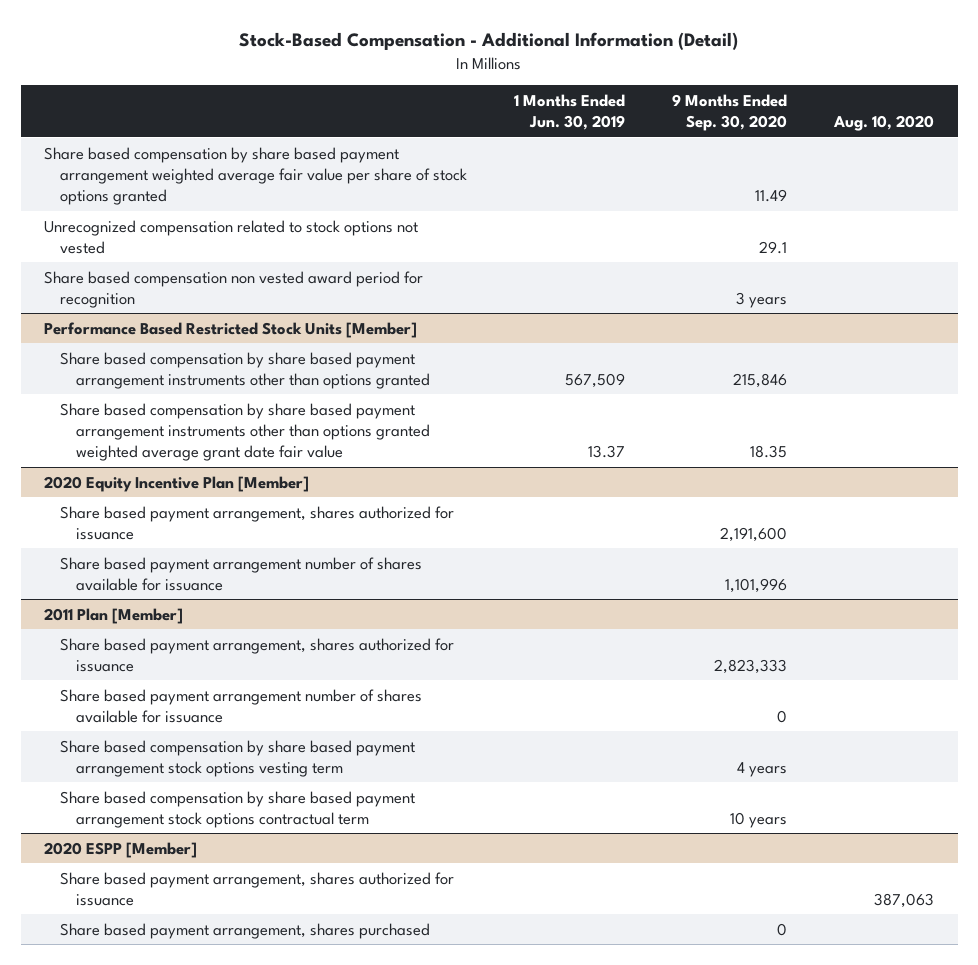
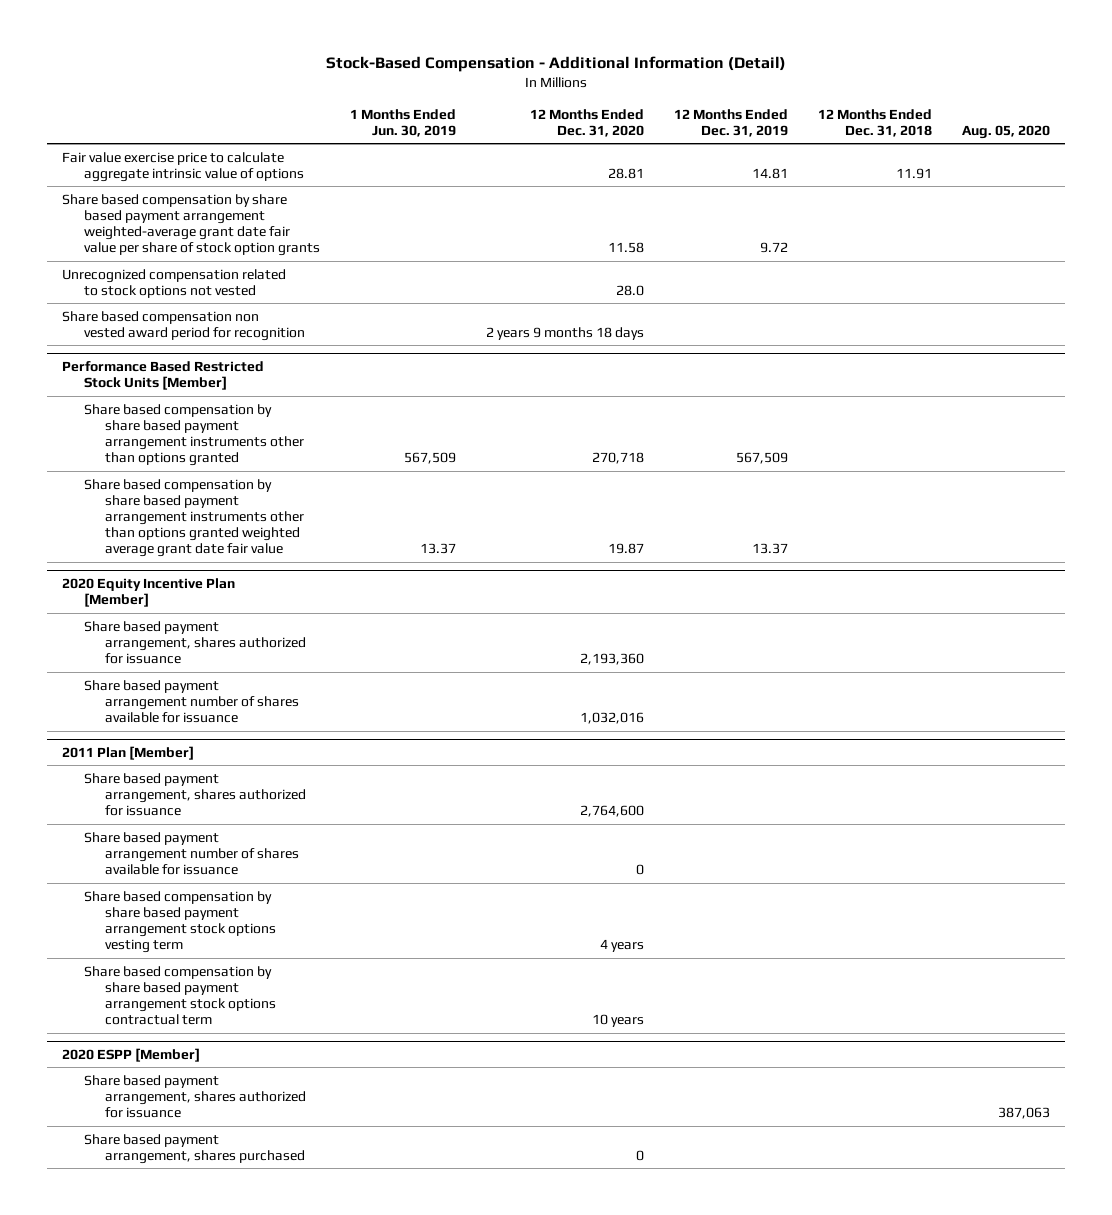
[672,93,788,131] 9 Months Ended Sep. 30, 2020 -> none
[833,114,935,131] Aug. 10, 2020 -> none
none -> [529,108,644,137] 12 Months Ended Dec. 31, 2020
none -> [673,108,788,137] 12 Months Ended Dec. 31, 2019
none -> [818,108,933,137] 12 Months Ended Dec. 31, 2018
none -> [962,124,1051,139] Aug. 05, 2020
none -> [61,151,304,182] Fair value exercise price to calculate aggregate intrinsic value of options
[44,146,468,206] Share based compensation by share based payment arrangement weighted average fair value per share of stock options granted -> [61,193,320,257] Share based compensation by share based payment arrangement weighted-average grant date fair value per share of stock option grants

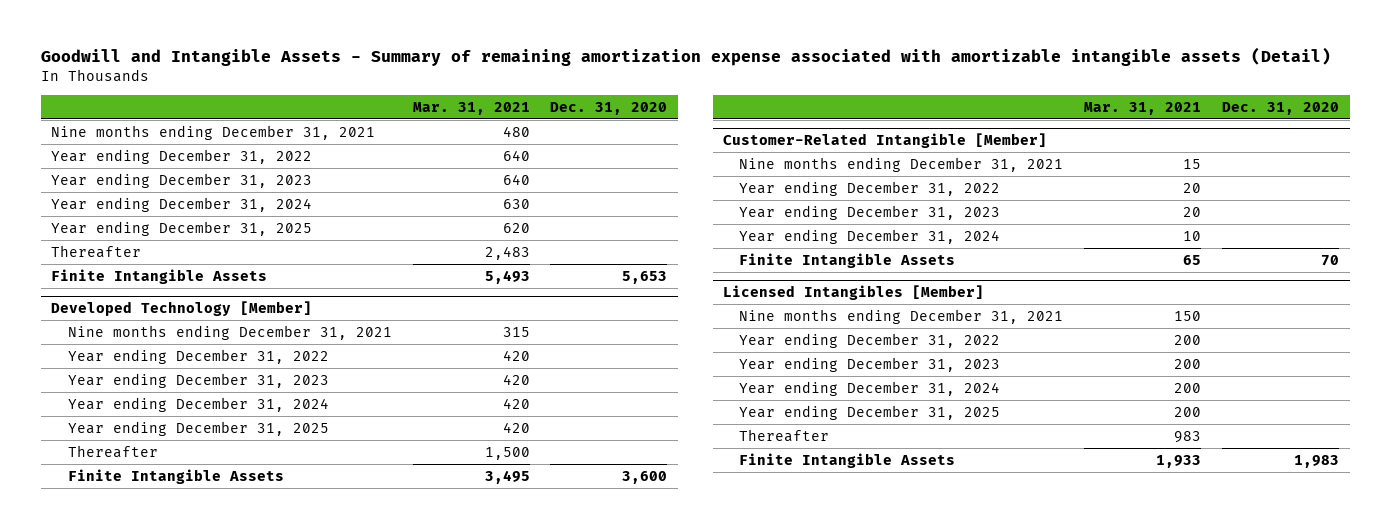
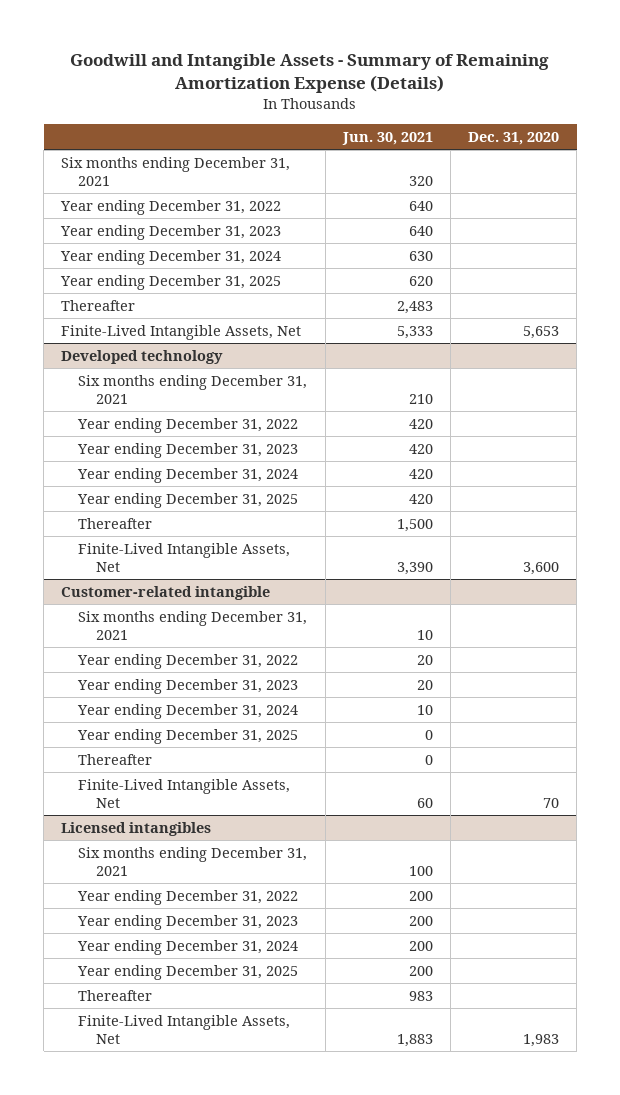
[40,47,1331,67] Goodwill and Intangible Assets - Summary of remaining amortization expense associated with amortizable intangible assets (Detail) -> [70,54,550,94] Goodwill and Intangible Assets - Summary of Remaining Amortization Expense (Details)
[412,101,530,115] Mar. 31, 2021 -> none
none -> [341,131,433,145] Jun. 30, 2021
[51,124,376,140] Nine months ending December 31, 2021 -> [61,157,291,186] Six months ending December 31, 2021
[51,268,268,284] Finite Intangible Assets -> [61,325,302,341] Finite-Lived Intangible Assets, Net
[51,301,313,317] Developed Technology [Member] -> [61,350,224,365] Developed technology
[67,324,392,340] Nine months ending December 31, 2021 -> [78,375,308,404] Six months ending December 31, 2021
[67,468,284,484] Finite Intangible Assets -> [78,543,291,572] Finite-Lived Intangible Assets, Net
[723,133,1048,149] Customer-Related Intangible [Member] -> [61,586,271,601] Customer-related intangible
[739,156,1064,172] Nine months ending December 31, 2021 -> [78,611,308,640] Six months ending December 31, 2021
none -> [77,729,299,745] Year ending December 31, 2025
none -> [78,754,153,766] Thereafter
[739,252,956,268] Finite Intangible Assets -> [78,779,291,808] Finite-Lived Intangible Assets, Net
[723,285,985,301] Licensed Intangibles [Member] -> [61,822,212,837] Licensed intangibles
[739,308,1064,324] Nine months ending December 31, 2021 -> [78,847,308,876] Six months ending December 31, 2021
[739,452,956,468] Finite Intangible Assets -> [78,1015,291,1044] Finite-Lived Intangible Assets, Net

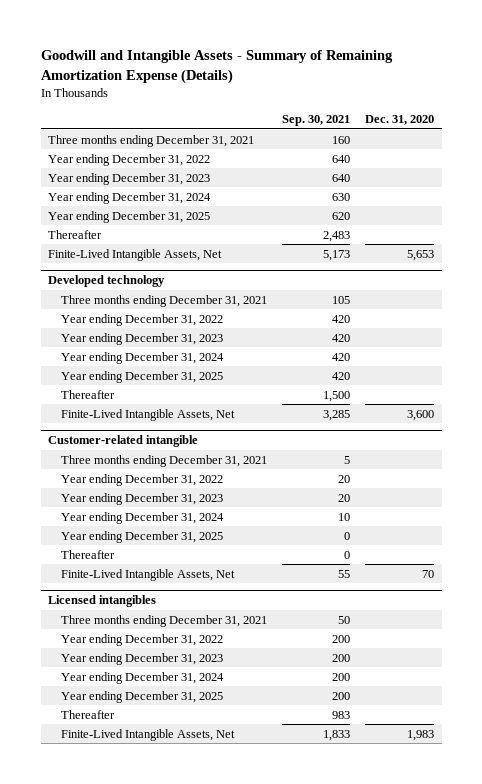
[341,131,433,145] Jun. 30, 2021 -> none
none -> [281,115,350,127] Sep. 30, 2021
[61,157,291,186] Six months ending December 31, 2021 -> [48,134,255,147] Three months ending December 31, 2021
[78,375,308,404] Six months ending December 31, 2021 -> [60,294,267,307] Three months ending December 31, 2021
[78,611,308,640] Six months ending December 31, 2021 -> [60,454,267,467] Three months ending December 31, 2021
[78,847,308,876] Six months ending December 31, 2021 -> [60,614,267,627] Three months ending December 31, 2021

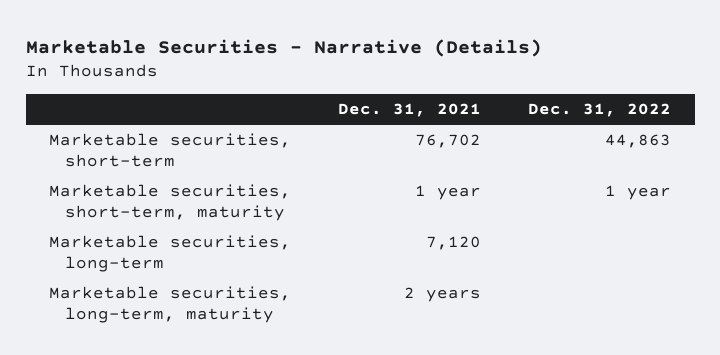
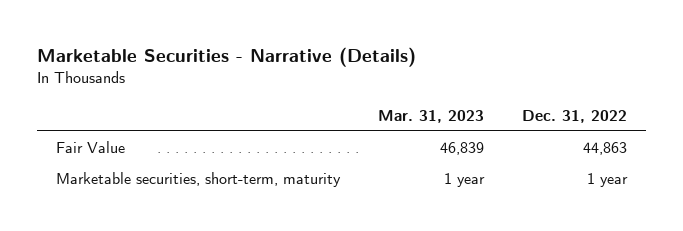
[338,103,482,118] Dec. 31, 2021 -> none
none -> [377,109,484,123] Mar. 31, 2023
[49,133,292,167] Marketable securities, short-term -> [55,141,125,154] Fair Value
[49,235,292,272] Marketable securities, long-term -> none
[49,286,292,323] Marketable securities, long-term, maturity -> none

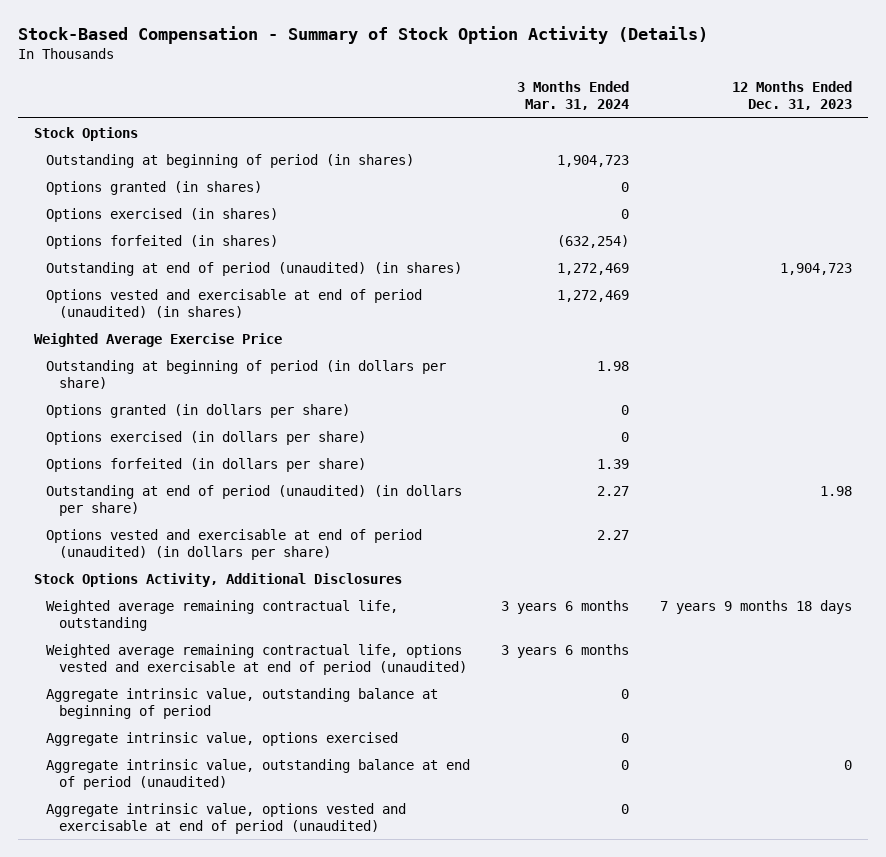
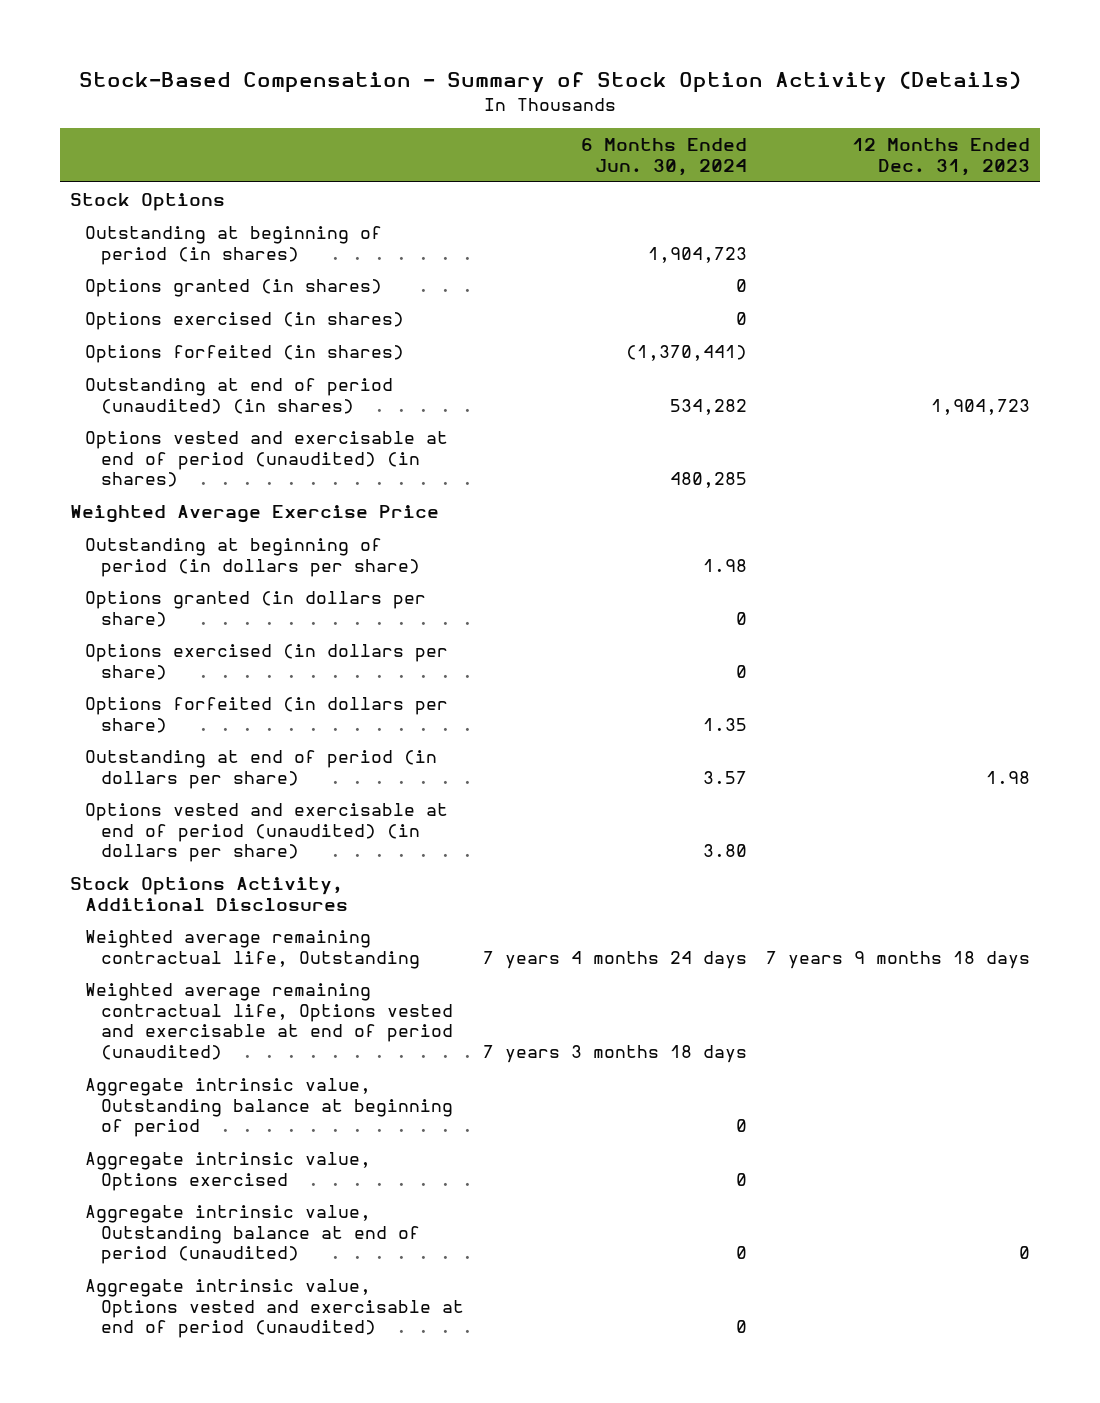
[517,80,630,111] 3 Months Ended Mar. 31, 2024 -> none
none -> [581,138,748,176] 6 Months Ended Jun. 30, 2024
[46,484,463,517] Outstanding at end of period (unaudited) (in dollars per share) -> [85,750,438,789] Outstanding at end of period (in dollars per share)
[46,599,399,632] Weighted average remaining contractual life, outstanding -> [85,930,420,969] Weighted average remaining contractual life, Outstanding
[46,643,467,676] Weighted average remaining contractual life, options vested and exercisable at end of period (unaudited) -> [85,983,453,1060] Weighted average remaining contractual life, Options vested and exercisable at end of period (unaudited)
[46,687,439,720] Aggregate intrinsic value, outstanding balance at beginning of period -> [85,1078,453,1138] Aggregate intrinsic value, Outstanding balance at beginning of period
[46,731,399,746] Aggregate intrinsic value, options exercised -> [85,1152,372,1191] Aggregate intrinsic value, Options exercised
[46,758,471,791] Aggregate intrinsic value, outstanding balance at end of period (unaudited) -> [85,1205,420,1265] Aggregate intrinsic value, Outstanding balance at end of period (unaudited)
[46,802,407,835] Aggregate intrinsic value, options vested and exercisable at end of period (unaudited) -> [85,1279,464,1339] Aggregate intrinsic value, Options vested and exercisable at end of period (unaudited)

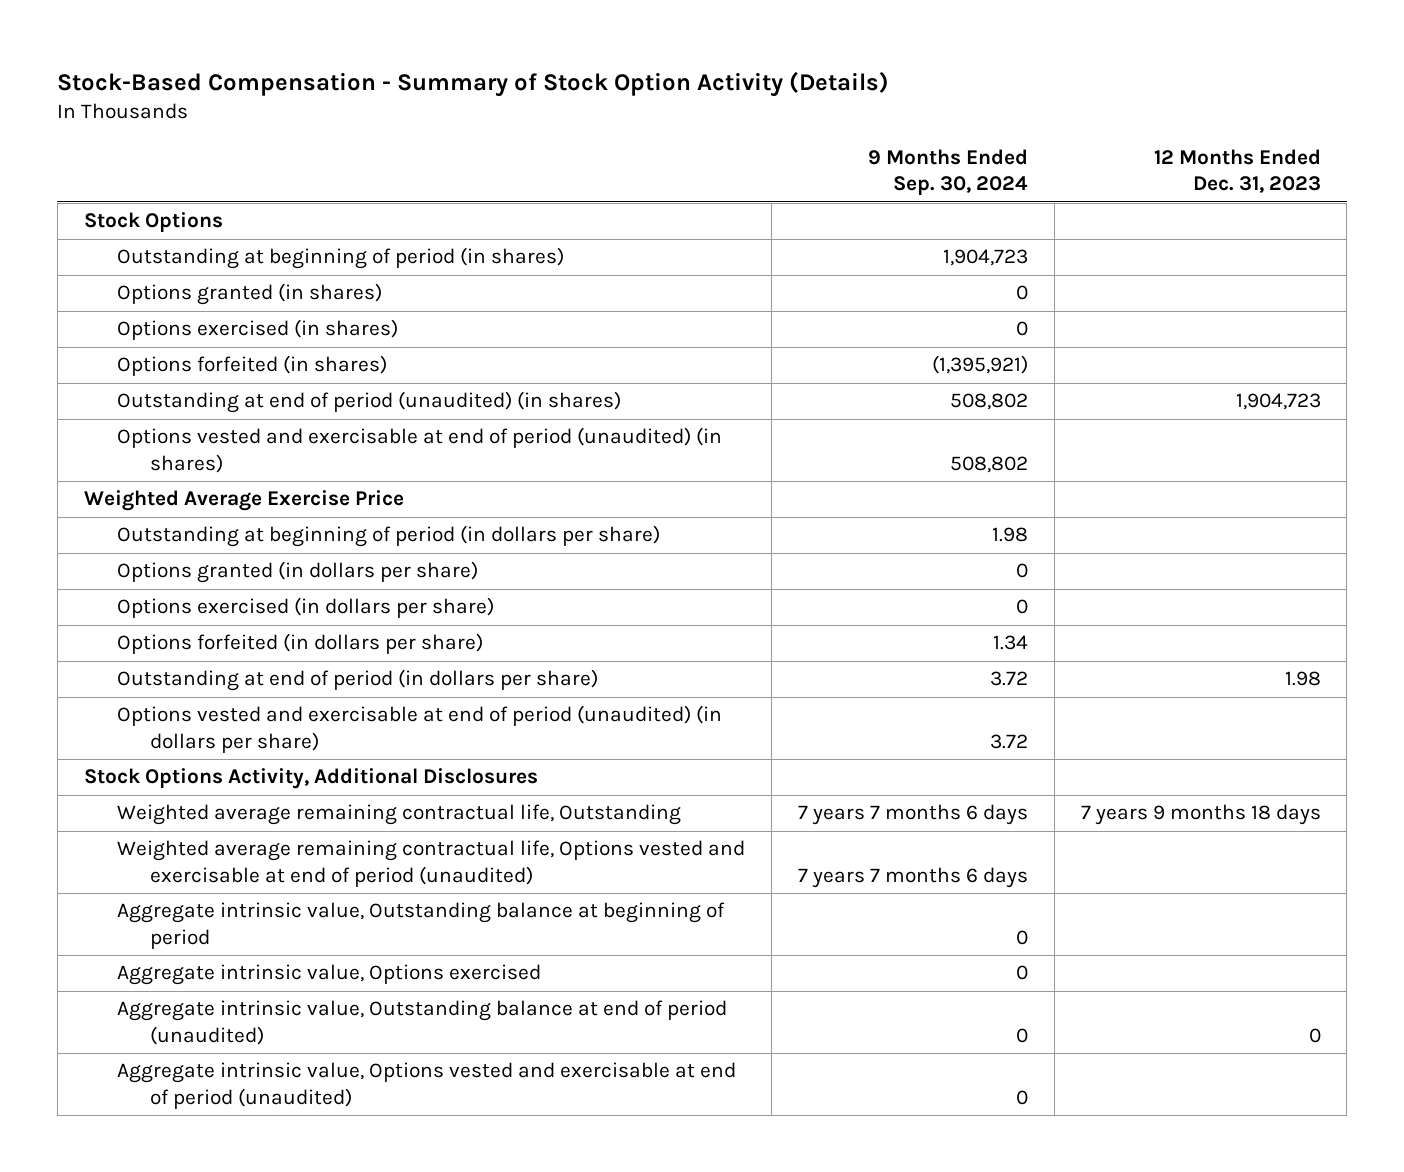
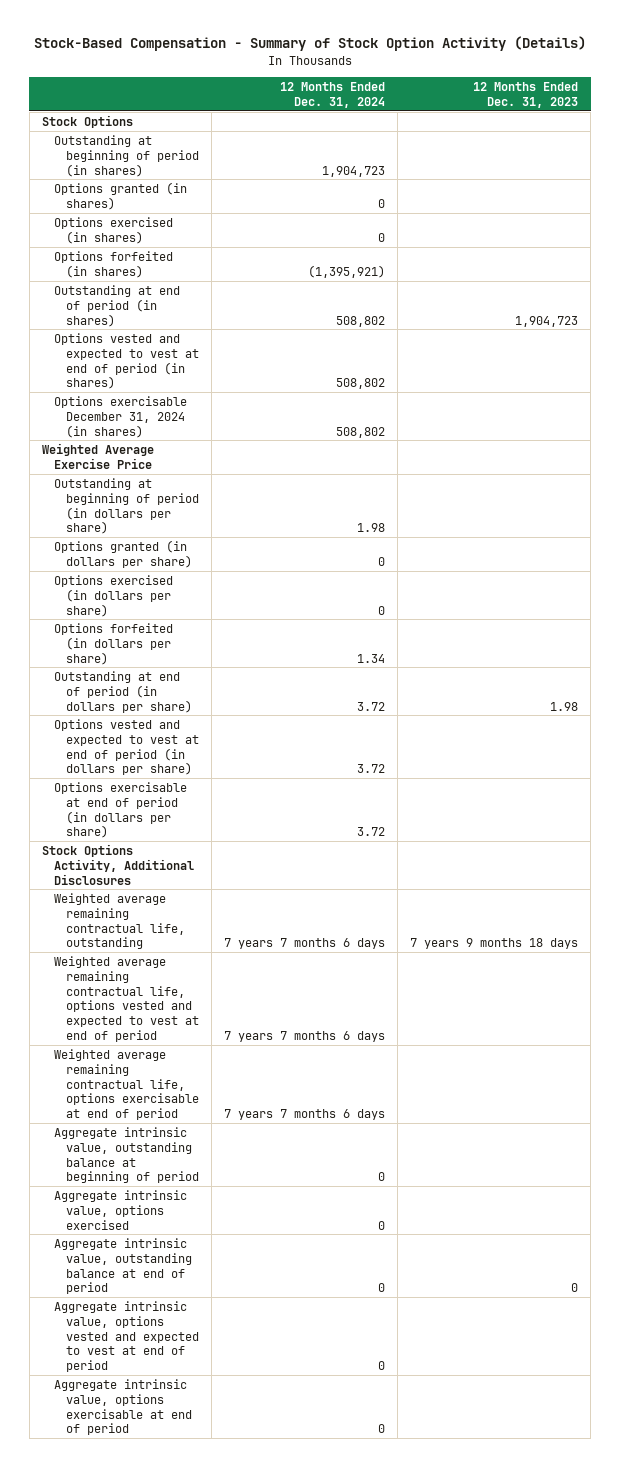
[867,148,1028,196] 9 Months Ended Sep. 30, 2024 -> none
none -> [280,81,386,108] 12 Months Ended Dec. 31, 2024
[116,391,621,414] Outstanding at end of period (unaudited) (in shares) -> [53,284,180,327] Outstanding at end of period (in shares)
[116,427,722,474] Options vested and exercisable at end of period (unaudited) (in shares) -> [53,332,200,390] Options vested and expected to vest at end of period (in shares)
none -> [53,395,187,438] Options exercisable December 31, 2024 (in shares)
[116,705,722,754] Options vested and exercisable at end of period (unaudited) (in dollars per share) -> [53,718,200,776] Options vested and expected to vest at end of period (in dollars per share)
none -> [53,781,187,839] Options exercisable at end of period (in dollars per share)
[116,804,681,826] Weighted average remaining contractual life, Outstanding -> [53,892,186,950] Weighted average remaining contractual life, outstanding
[116,840,745,888] Weighted average remaining contractual life, Options vested and exercisable at end of period (unaudited) -> [53,955,200,1043] Weighted average remaining contractual life, options vested and expected to vest at end of period
none -> [53,1048,200,1121] Weighted average remaining contractual life, options exercisable at end of period
[116,902,725,950] Aggregate intrinsic value, Outstanding balance at beginning of period -> [53,1126,200,1184] Aggregate intrinsic value, outstanding balance at beginning of period
[116,964,541,986] Aggregate intrinsic value, Options exercised -> [53,1189,187,1230] Aggregate intrinsic value, options exercised
[116,1000,727,1046] Aggregate intrinsic value, Outstanding balance at end of period (unaudited) -> [53,1237,193,1295] Aggregate intrinsic value, outstanding balance at end of period
[116,1062,736,1110] Aggregate intrinsic value, Options vested and exercisable at end of period (unaudited) -> [53,1300,200,1373] Aggregate intrinsic value, options vested and expected to vest at end of period
none -> [53,1378,193,1436] Aggregate intrinsic value, options exercisable at end of period

